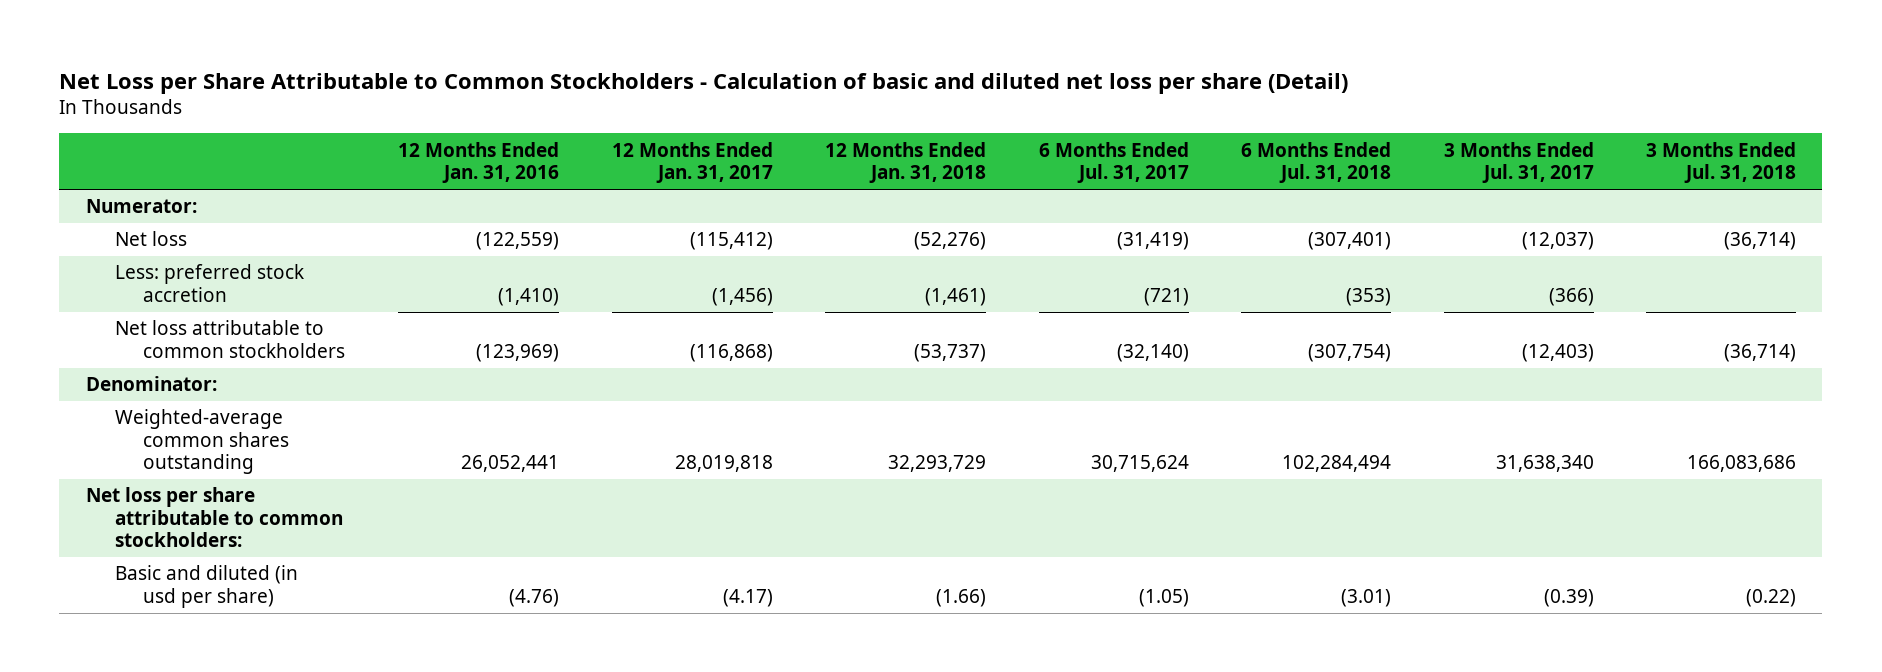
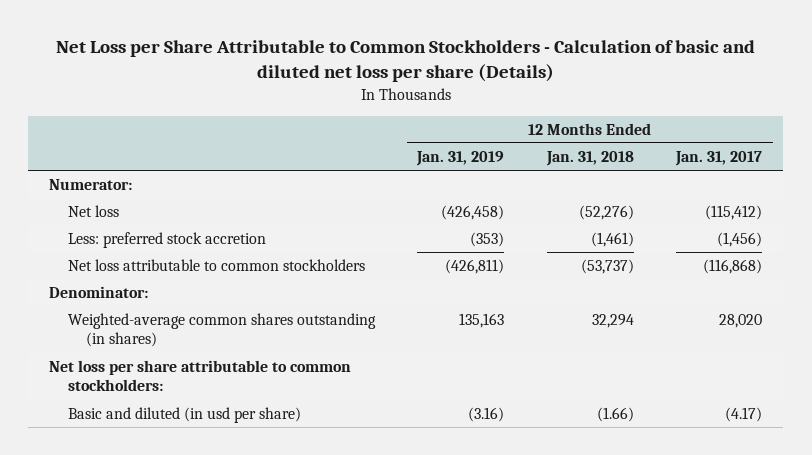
[59,72,1349,94] Net Loss per Share Attributable to Common Stockholders - Calculation of basic and diluted net loss per share (Detail) -> [55,40,755,83] Net Loss per Share Attributable to Common Stockholders - Calculation of basic and diluted net loss per share (Details)
[398,141,560,184] 12 Months Ended Jan. 31, 2016 -> none
[1038,141,1189,184] 6 Months Ended Jul. 31, 2017 -> none
[1241,141,1392,184] 6 Months Ended Jul. 31, 2018 -> none
[1443,141,1594,184] 3 Months Ended Jul. 31, 2017 -> none
[1646,141,1797,184] 3 Months Ended Jul. 31, 2018 -> none
none -> [416,150,505,166] Jan. 31, 2019
[114,409,290,475] Weighted-average common shares outstanding -> [67,313,376,348] Weighted-average common shares outstanding (in shares)
[674,455,773,473] 28,019,818 -> [719,314,763,329] 28,020
[888,455,987,473] 32,293,729 -> [591,314,634,329] 32,294

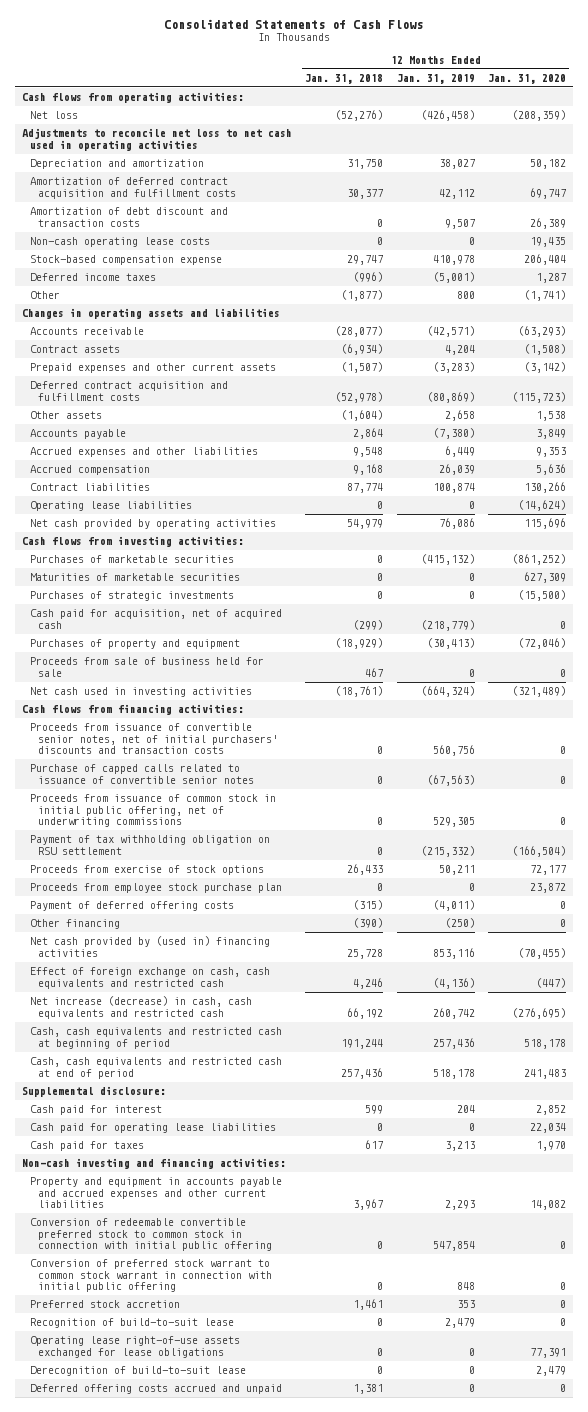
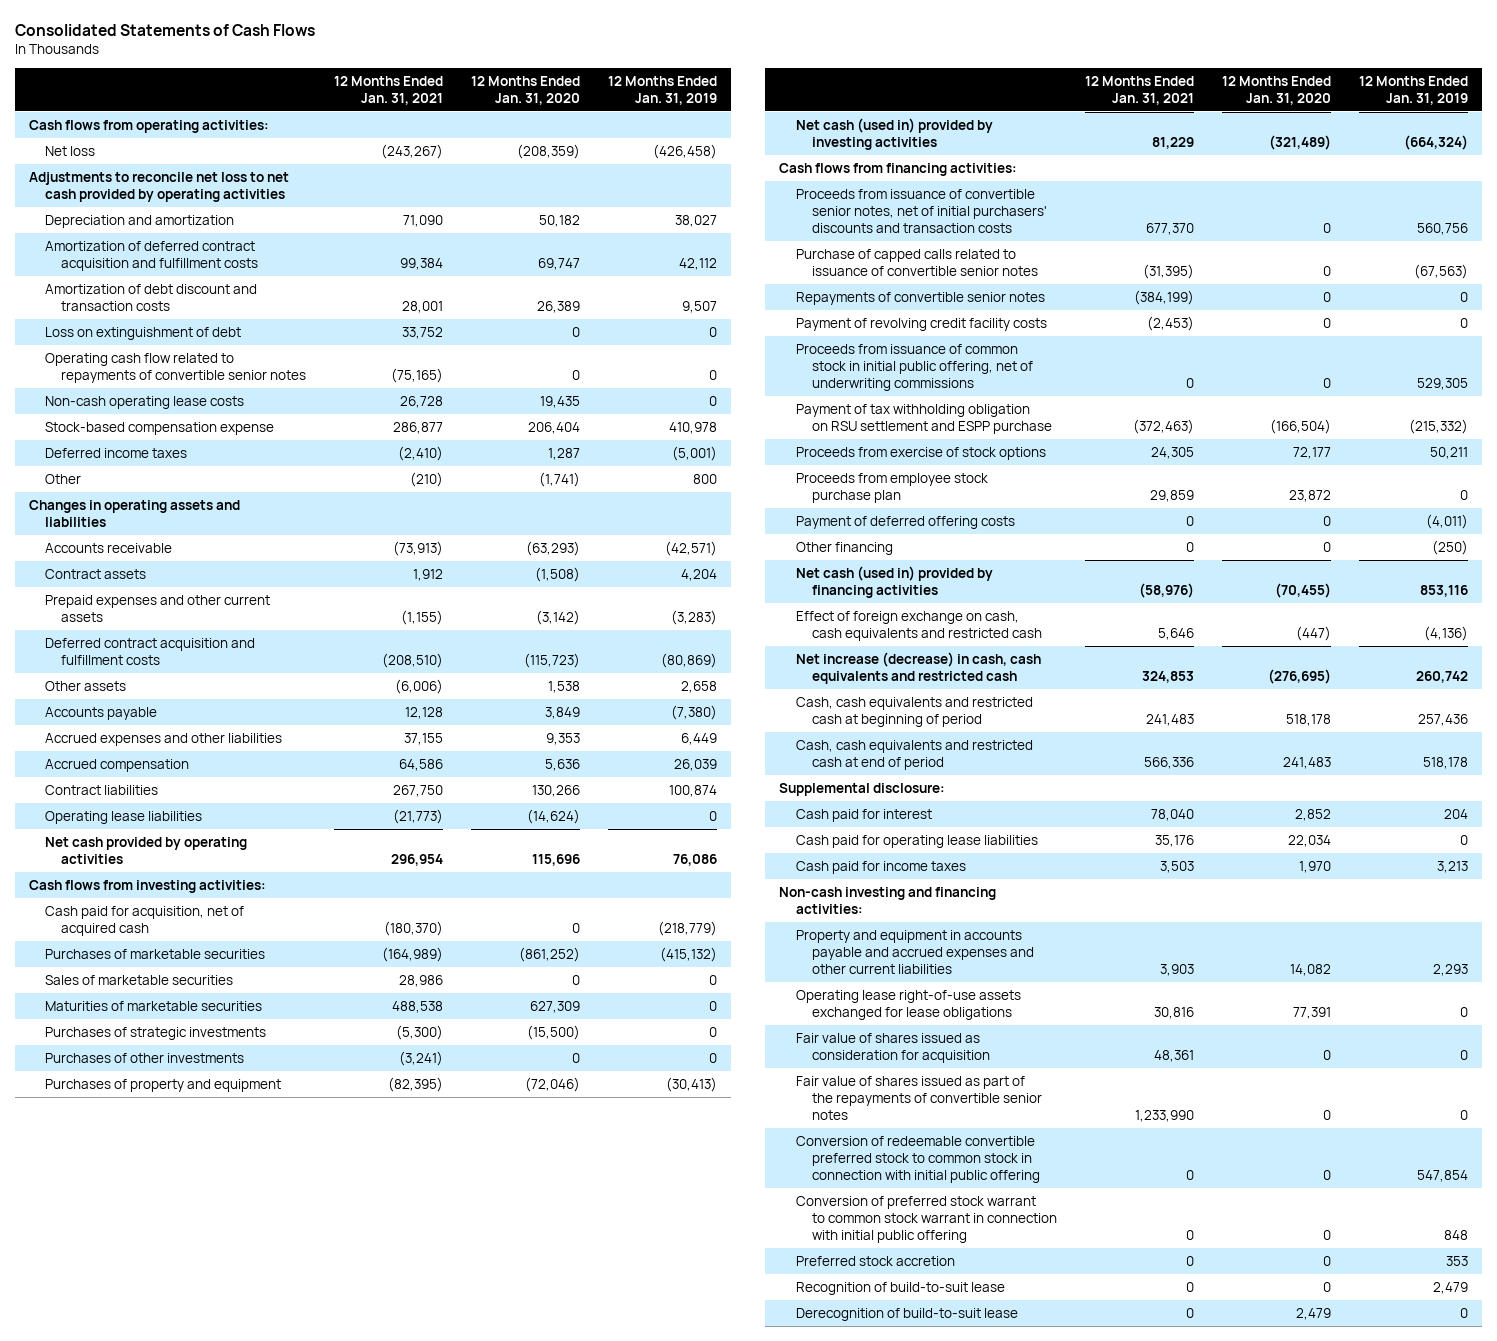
[305,73,384,84] Jan. 31, 2018 -> none
none -> [334,75,444,105] 12 Months Ended Jan. 31, 2021
[21,128,292,151] Adjustments to reconcile net loss to net cash used in operating activities -> [28,171,289,202] Adjustments to reconcile net loss to net cash provided by operating activities
none -> [44,326,241,340] Loss on extinguishment of debt
none -> [44,352,307,383] Operating cash flow related to repayments of convertible senior notes
[30,609,283,629] Cash paid for acquisition, net of acquired cash -> [44,905,244,936] Cash paid for acquisition, net of acquired cash
none -> [44,974,233,985] Sales of marketable securities
none -> [44,1052,244,1063] Purchases of other investments
[30,657,265,677] Proceeds from sale of business held for sale -> none
[30,687,253,698] Net cash used in investing activities -> [795,117,993,150] Net cash (used in) provided by investing activities
none -> [795,291,1045,305] Repayments of convertible senior notes
none -> [795,317,1047,331] Payment of revolving credit facility costs
[30,835,271,855] Payment of tax withholding obligation on RSU settlement -> [795,403,1052,434] Payment of tax withholding obligation on RSU settlement and ESPP purchase
[30,936,271,957] Net cash provided by (used in) financing activities -> [795,565,993,598] Net cash (used in) provided by financing activities
[30,1141,145,1152] Cash paid for taxes -> [795,860,966,874] Cash paid for income taxes
[30,1336,241,1358] Operating lease right-of-use assets exchanged for lease obligations -> [795,989,1021,1020] Operating lease right-of-use assets exchanged for lease obligations
none -> [795,1032,990,1063] Fair value of shares issued as consideration for acquisition
none -> [795,1075,1042,1120] Fair value of shares issued as part of the repayments of convertible senior notes
[30,1384,283,1395] Deferred offering costs accrued and unpaid -> none

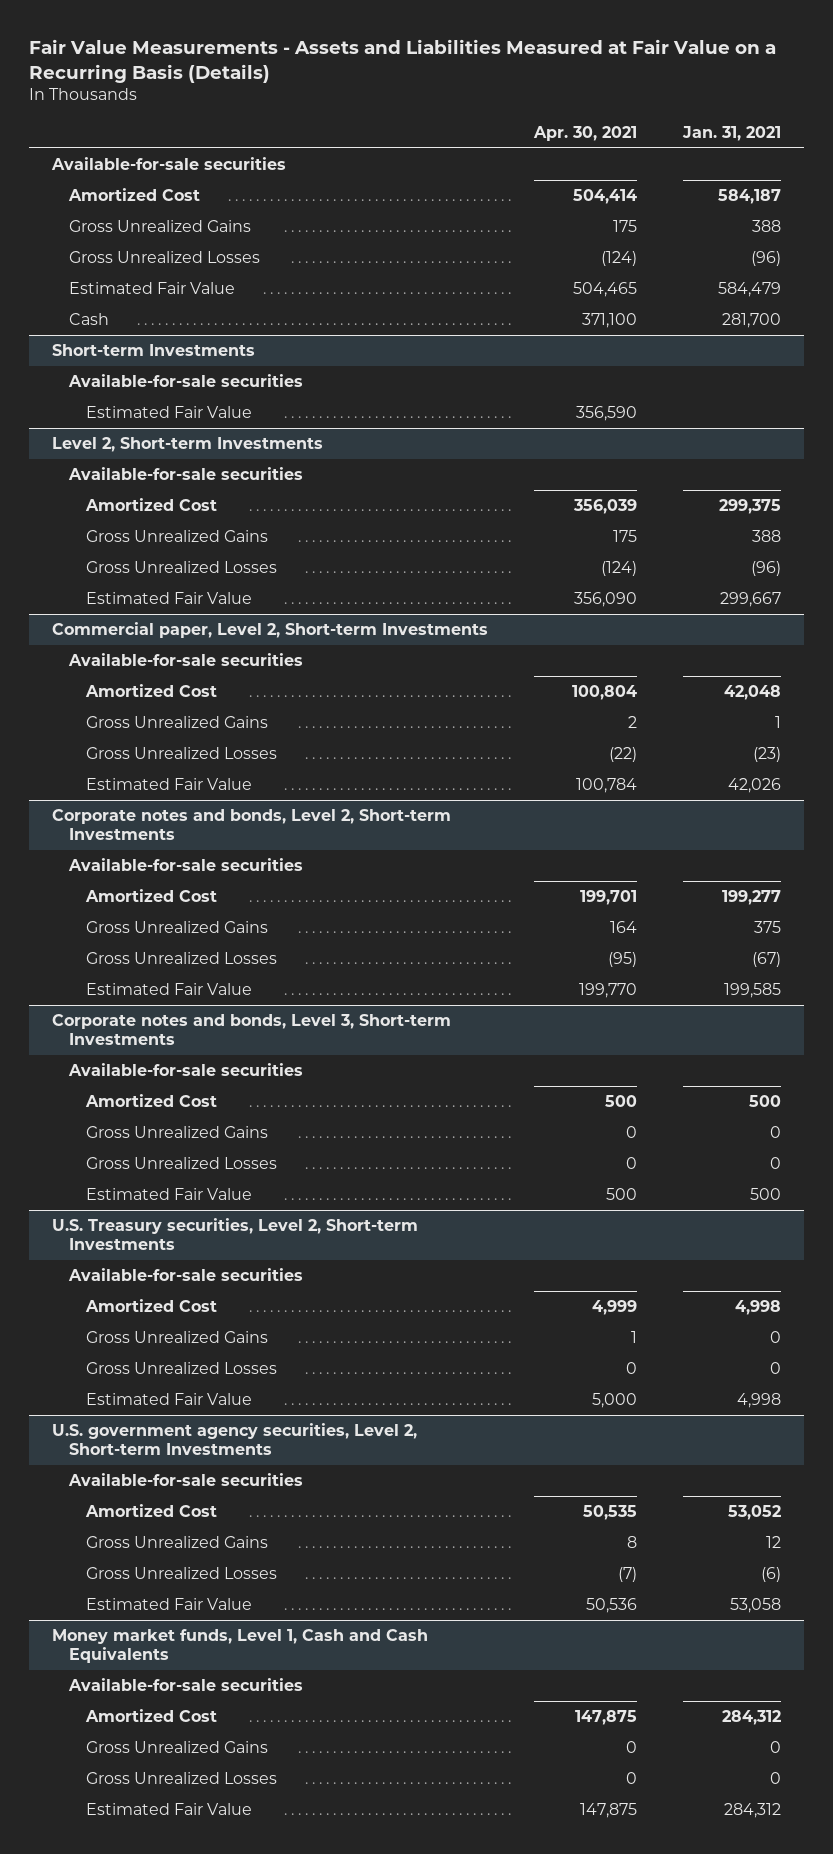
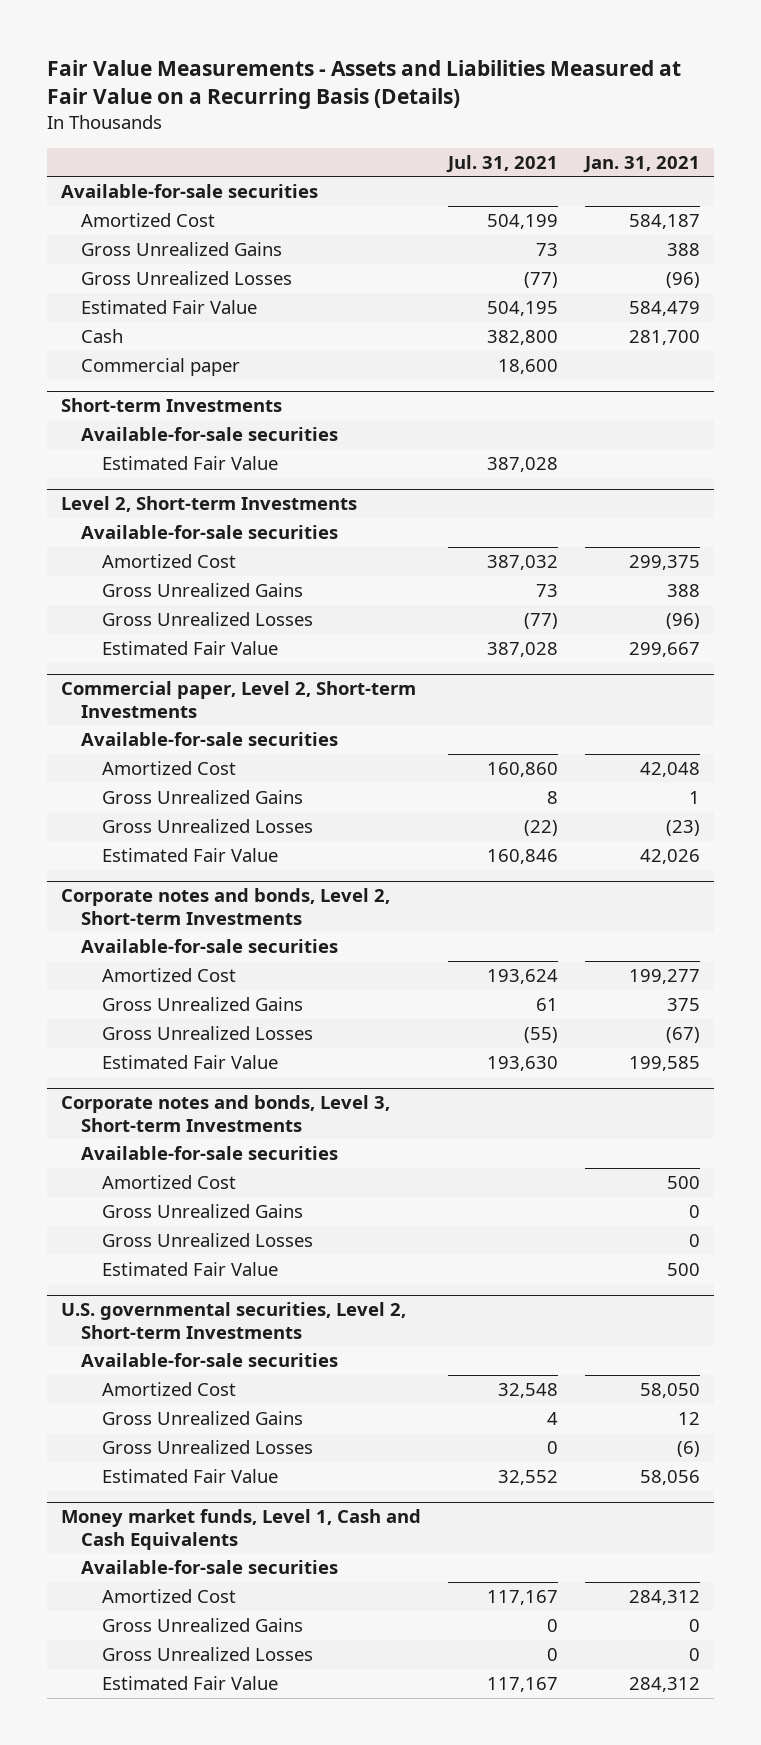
[532,125,637,141] Apr. 30, 2021 -> none
none -> [446,154,559,173] Jul. 31, 2021
none -> [81,357,241,376] Commercial paper
[67,1268,303,1282] Available-for-sale securities -> none
[85,1299,218,1313] Amortized Cost -> none
[86,1331,269,1344] Gross Unrealized Gains -> none
[86,1362,278,1375] Gross Unrealized Losses -> none
[86,1393,253,1406] Estimated Fair Value -> none
[51,1423,417,1455] U.S. government agency securities, Level 2, Short-term Investments -> none
[51,1218,418,1250] U.S. Treasury securities, Level 2, Short-term Investments -> [60,1302,406,1339] U.S. governmental securities, Level 2, Short-term Investments
[727,1505,781,1521] 53,052 -> [640,1382,701,1398] 58,050
[729,1598,781,1614] 53,058 -> [640,1469,701,1485] 58,056

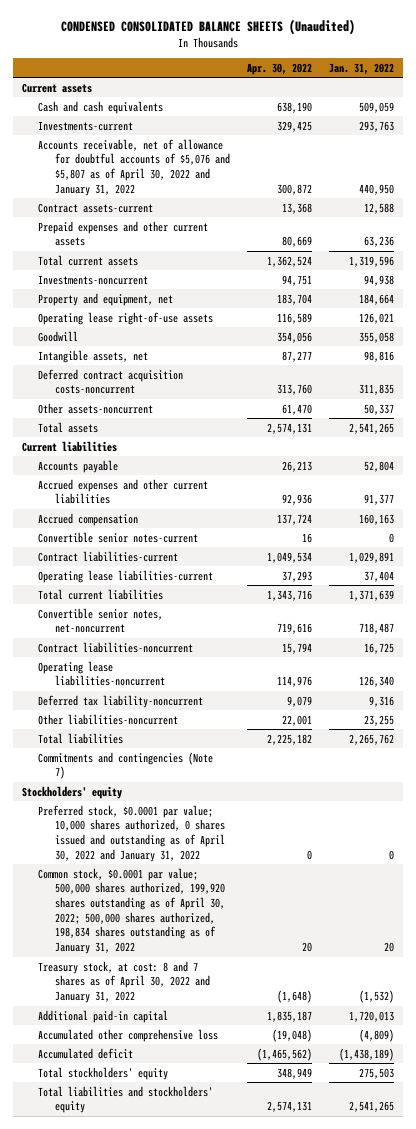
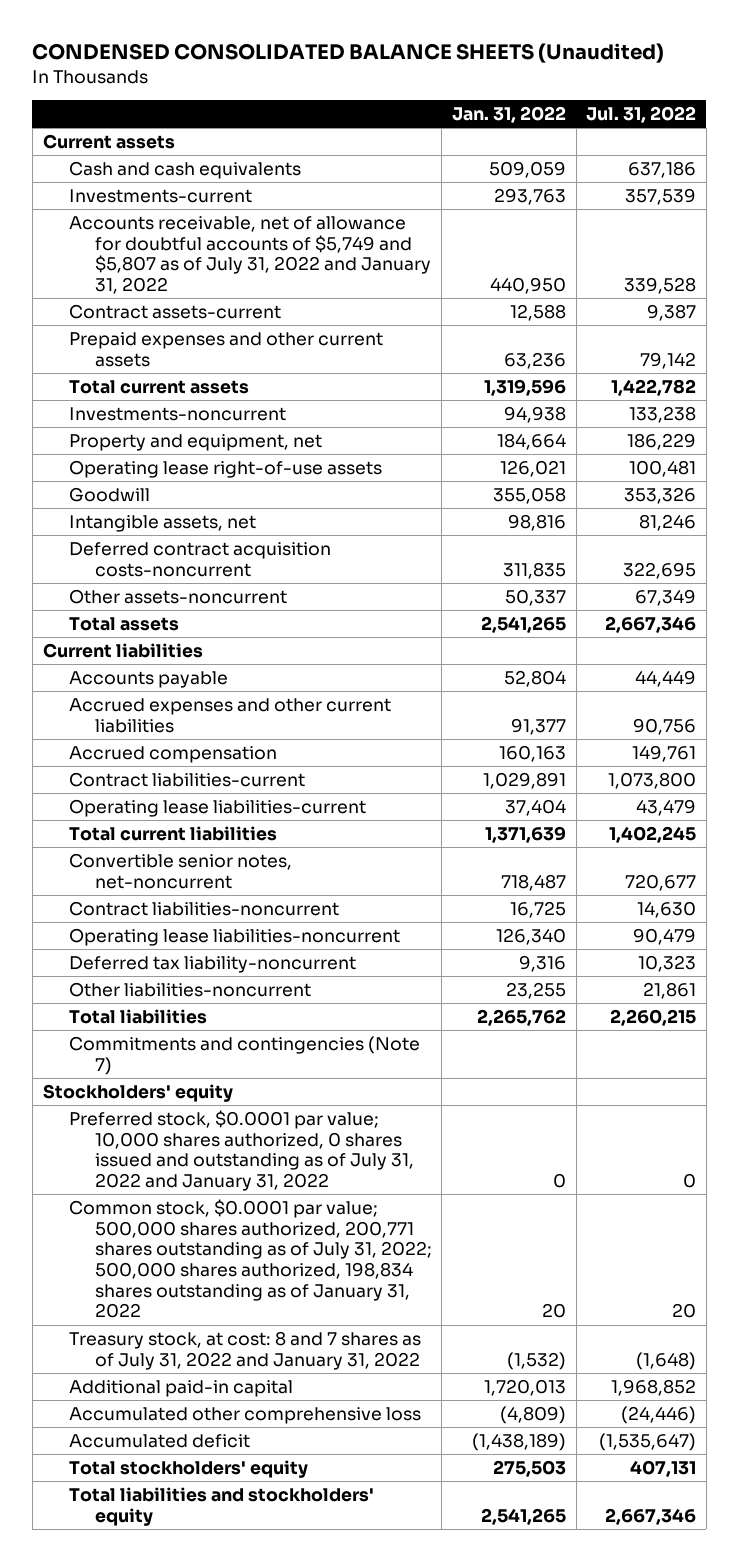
[247,62,313,75] Apr. 30, 2022 -> none
none -> [586,105,697,123] Jul. 31, 2022
[38,138,230,196] Accounts receivable, net of allowance for doubtful accounts of $5,076 and $5,807 as of April 30, 2022 and January 31, 2022 -> [68,215,431,294] Accounts receivable, net of allowance for doubtful accounts of $5,749 and $5,807 as of July 31, 2022 and January 31, 2022
[38,531,199,543] Convertible senior notes-current -> none
[38,804,225,862] Preferred stock, $0.0001 par value; 10,000 shares authorized, 0 shares issued and outstanding as of April 30, 2022 and January 31, 2022 -> [68,1109,414,1191] Preferred stock, $0.0001 par value; 10,000 shares authorized, 0 shares issued and outstanding as of July 31, 2022 and January 31, 2022
[38,867,225,955] Common stock, $0.0001 par value; 500,000 shares authorized, 199,920 shares outstanding as of April 30, 2022; 500,000 shares authorized, 198,834 shares outstanding as of January 31, 2022 -> [68,1198,432,1319] Common stock, $0.0001 par value; 500,000 shares authorized, 200,771 shares outstanding as of July 31, 2022; 500,000 shares authorized, 198,834 shares outstanding as of January 31, 2022
[38,960,210,1004] Treasury stock, at cost: 8 and 7 shares as of April 30, 2022 and January 31, 2022 -> [68,1330,421,1370] Treasury stock, at cost: 8 and 7 shares as of July 31, 2022 and January 31, 2022

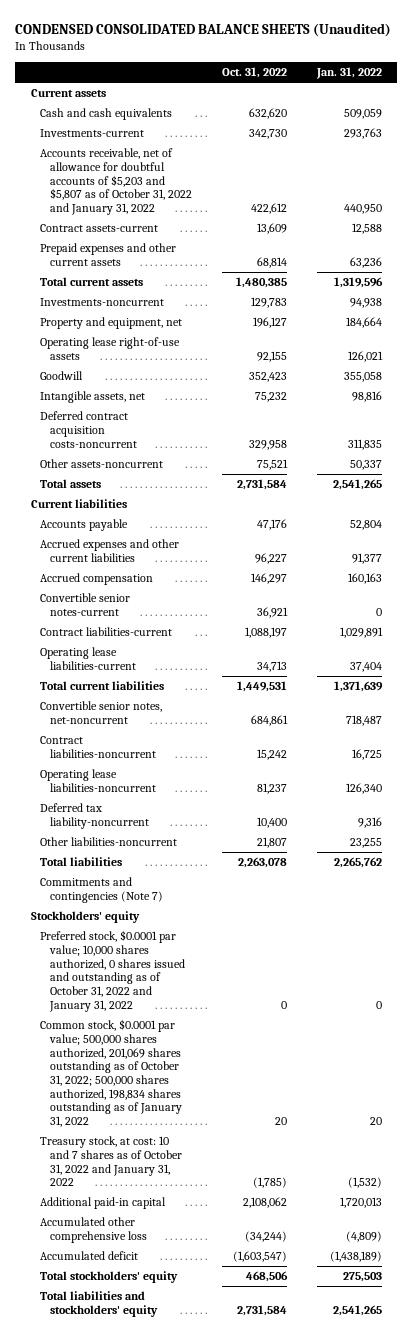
[586,105,697,123] Jul. 31, 2022 -> none
none -> [221,66,287,78] Oct. 31, 2022
[68,215,431,294] Accounts receivable, net of allowance for doubtful accounts of $5,749 and $5,807 as of July 31, 2022 and January 31, 2022 -> [40,148,192,216] Accounts receivable, net of allowance for doubtful accounts of $5,203 and $5,807 as of October 31, 2022 and January 31, 2022
none -> [40,593,131,616] Convertible senior notes-current
[68,1109,414,1191] Preferred stock, $0.0001 par value; 10,000 shares authorized, 0 shares issued and outstanding as of July 31, 2022 and January 31, 2022 -> [40,930,185,1012] Preferred stock, $0.0001 par value; 10,000 shares authorized, 0 shares issued and outstanding as of October 31, 2022 and January 31, 2022
[68,1198,432,1319] Common stock, $0.0001 par value; 500,000 shares authorized, 200,771 shares outstanding as of July 31, 2022; 500,000 shares authorized, 198,834 shares outstanding as of January 31, 2022 -> [40,1019,182,1128] Common stock, $0.0001 par value; 500,000 shares authorized, 201,069 shares outstanding as of October 31, 2022; 500,000 shares authorized, 198,834 shares outstanding as of January 31, 2022
[68,1330,421,1370] Treasury stock, at cost: 8 and 7 shares as of July 31, 2022 and January 31, 2022 -> [40,1136,182,1187] Treasury stock, at cost: 10 and 7 shares as of October 31, 2022 and January 31, 2022

